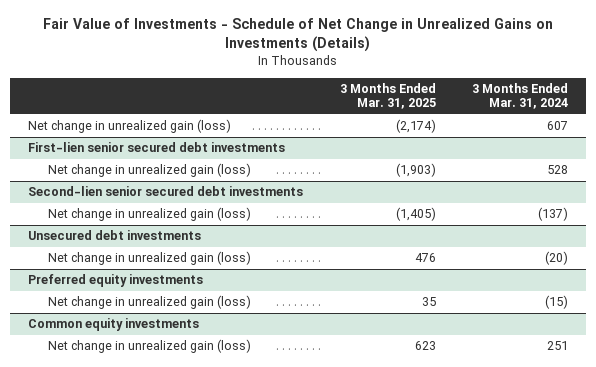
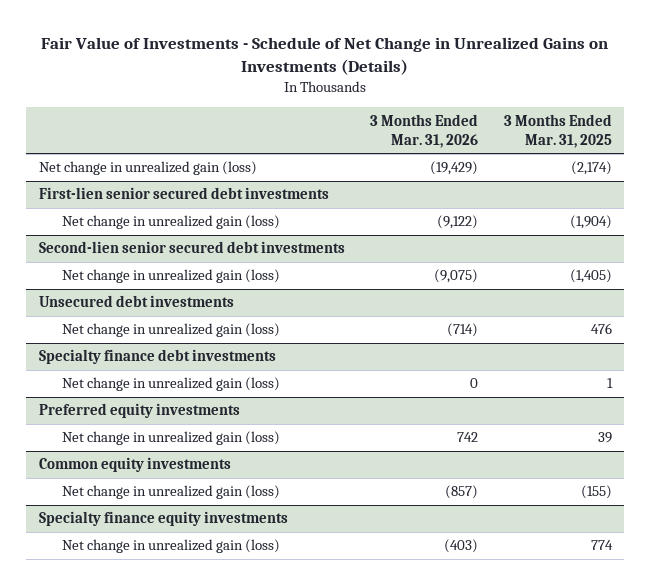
[472,82,569,110] 3 Months Ended Mar. 31, 2024 -> none
none -> [370,113,479,148] 3 Months Ended Mar. 31, 2026
[395,163,436,178] (1,903) -> [569,215,612,230] (1,904)
none -> [38,349,276,365] Specialty finance debt investments
none -> [61,377,280,392] Net change in unrealized gain (loss)
[421,297,436,307] 35 -> [597,432,612,444] 39
[414,341,436,351] 623 -> [580,485,612,500] (155)
none -> [38,511,288,527] Specialty finance equity investments
none -> [61,539,280,554] Net change in unrealized gain (loss)

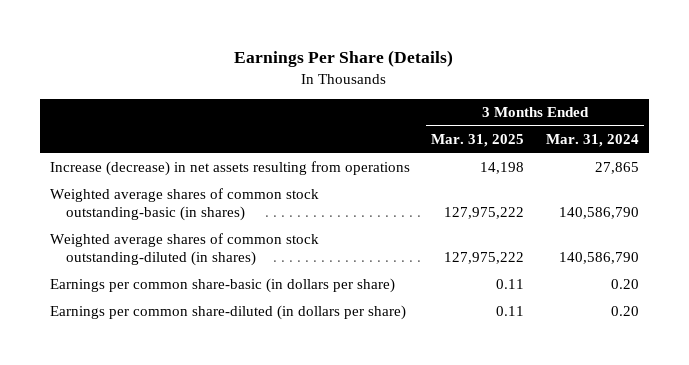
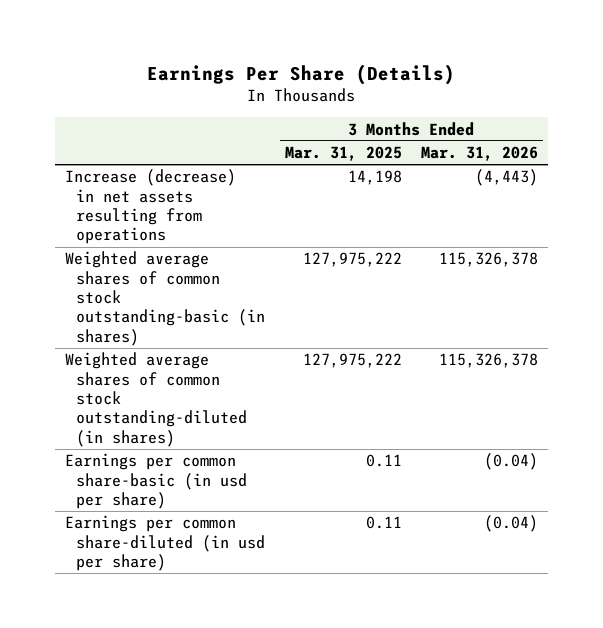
[545,134,639,148] Mar. 31, 2024 -> none
none -> [421,146,539,162] Mar. 31, 2026
[50,278,396,294] Earnings per common share-basic (in dollars per share) -> [64,453,248,510] Earnings per common share-basic (in usd per share)
[50,305,407,321] Earnings per common share-diluted (in dollars per share) -> [64,515,266,572] Earnings per common share-diluted (in usd per share)

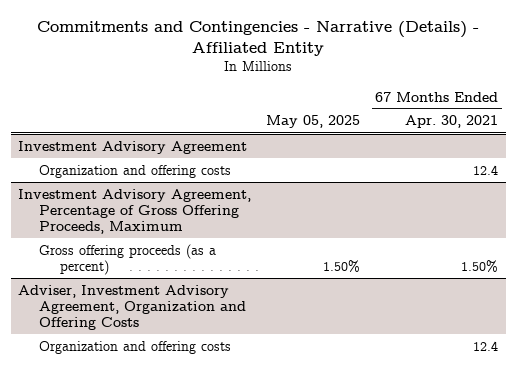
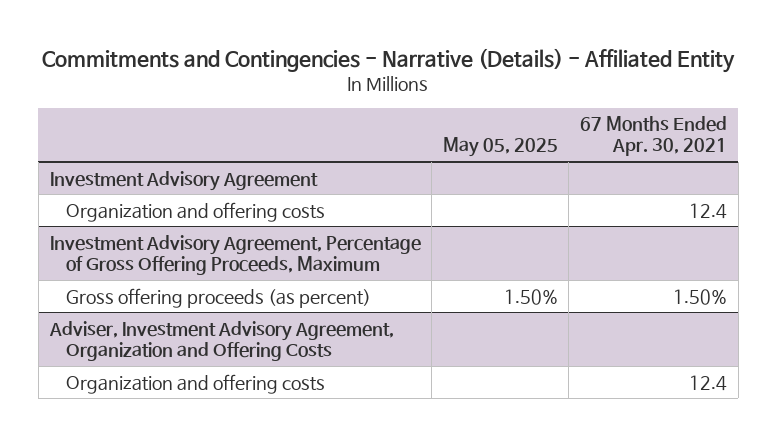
[39,243,217,275] Gross offering proceeds (as a percent) -> [66,287,372,308] Gross offering proceeds (as percent)

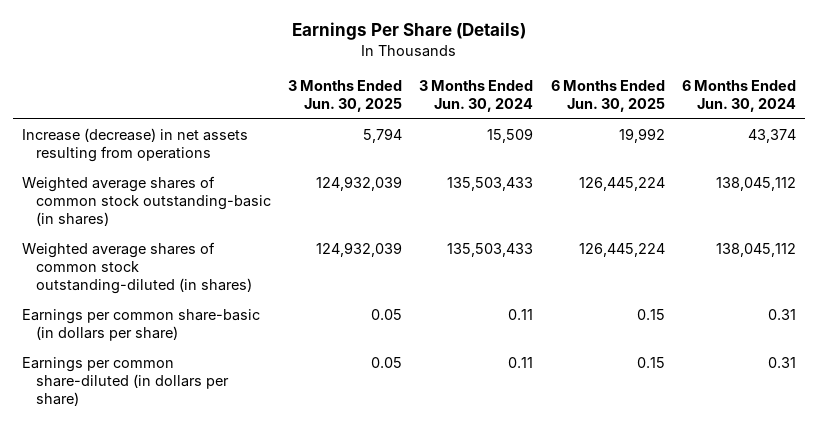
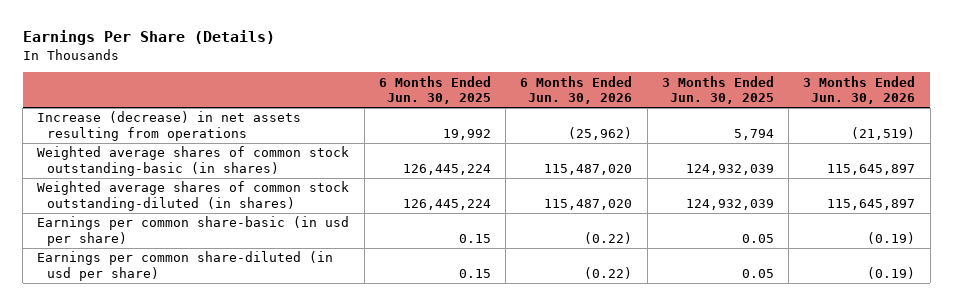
[419,80,534,113] 3 Months Ended Jun. 30, 2024 -> none
[681,80,796,113] 6 Months Ended Jun. 30, 2024 -> none
none -> [520,75,633,105] 6 Months Ended Jun. 30, 2026
none -> [803,75,916,105] 3 Months Ended Jun. 30, 2026
[21,309,260,342] Earnings per common share-basic (in dollars per share) -> [37,216,350,246] Earnings per common share-basic (in usd per share)
[21,357,229,407] Earnings per common share-diluted (in dollars per share) -> [37,251,334,281] Earnings per common share-diluted (in usd per share)

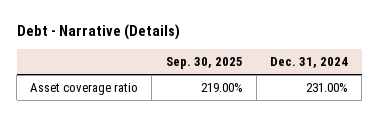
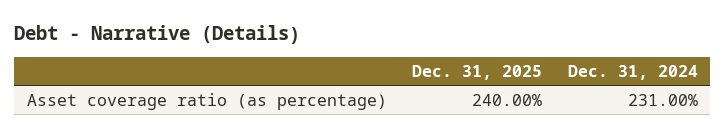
[165,57,243,70] Sep. 30, 2025 -> none
none -> [412,65,543,81] Dec. 31, 2025
[30,83,139,96] Asset coverage ratio -> [27,93,388,111] Asset coverage ratio (as percentage)

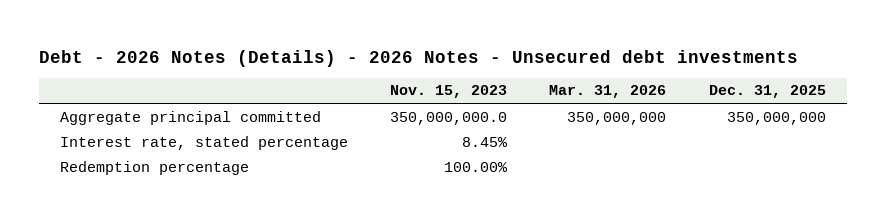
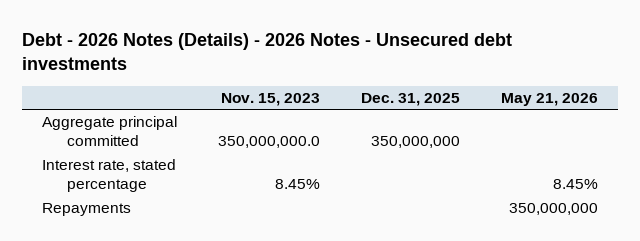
[549,85,667,99] Mar. 31, 2026 -> none
none -> [500,93,598,107] May 21, 2026
[60,160,250,175] Redemption percentage -> none
none -> [42,203,132,217] Repayments

